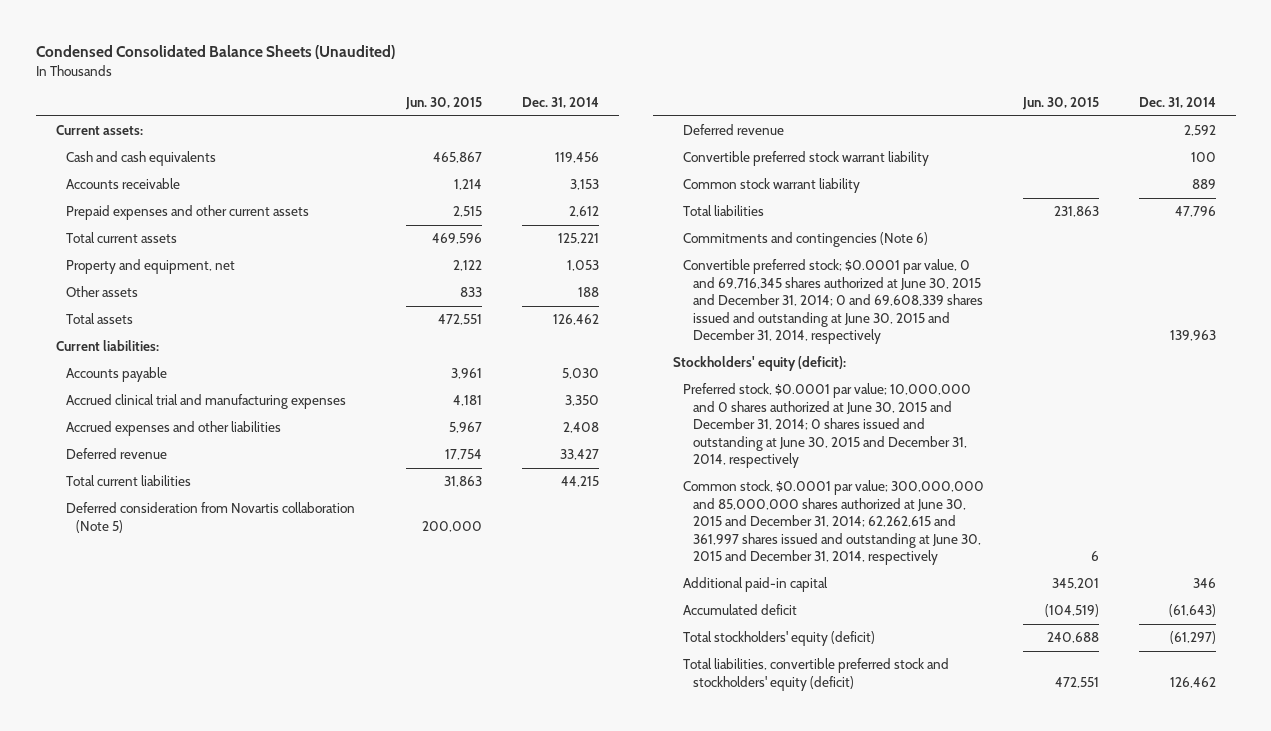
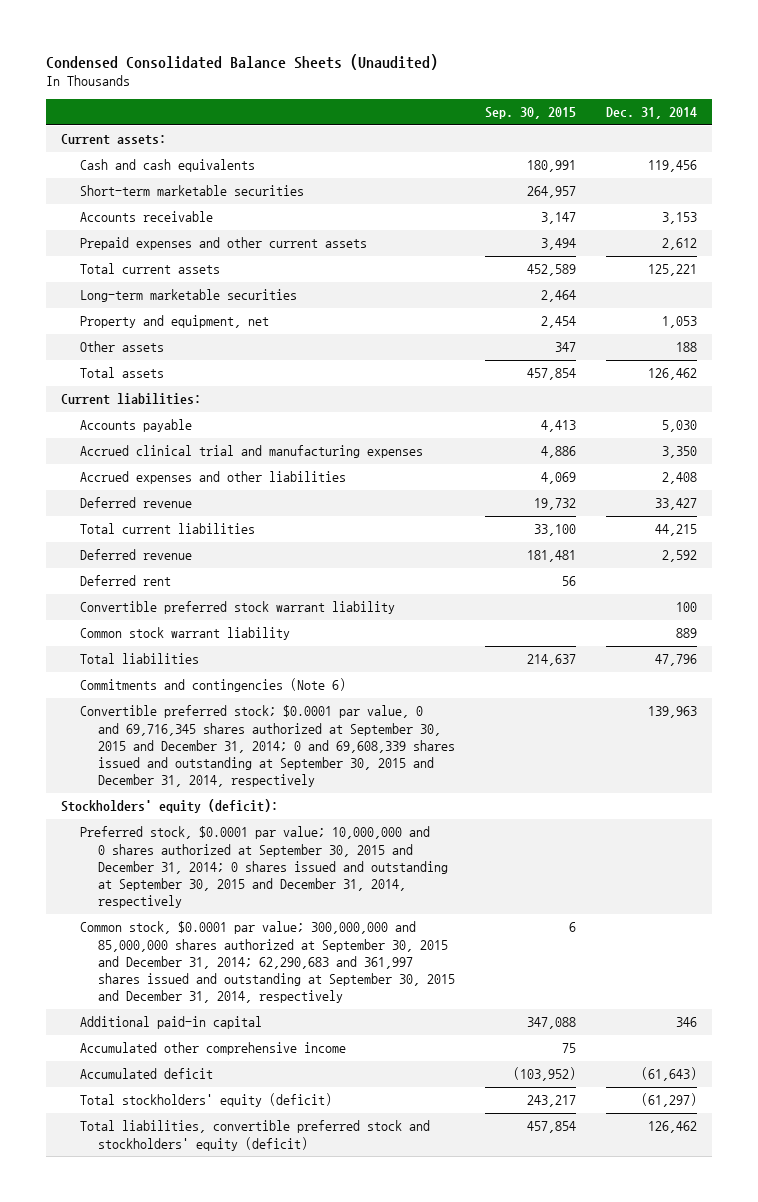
[405,97,483,111] Jun. 30, 2015 -> none
none -> [485,107,577,120] Sep. 30, 2015
none -> [79,185,304,197] Short-term marketable securities
none -> [79,289,297,303] Long-term marketable securities
[65,502,355,533] Deferred consideration from Novartis collaboration (Note 5) -> none
none -> [79,575,171,587] Deferred rent
[682,259,983,345] Convertible preferred stock; $0.0001 par value, 0 and 69,716,345 shares authorized at June 30, 2015 and December 31, 2014; 0 and 69,608,339 shares issued and outstanding at June 30, 2015 and December 31, 2014, respectively -> [79,705,455,788] Convertible preferred stock; $0.0001 par value, 0 and 69,716,345 shares authorized at September 30, 2015 and December 31, 2014; 0 and 69,608,339 shares issued and outstanding at September 30, 2015 and December 31, 2014, respectively
[682,383,971,469] Preferred stock, $0.0001 par value; 10,000,000 and 0 shares authorized at June 30, 2015 and December 31, 2014; 0 shares issued and outstanding at June 30, 2015 and December 31, 2014, respectively -> [79,826,448,909] Preferred stock, $0.0001 par value; 10,000,000 and 0 shares authorized at September 30, 2015 and December 31, 2014; 0 shares issued and outstanding at September 30, 2015 and December 31, 2014, respectively
[682,480,984,566] Common stock, $0.0001 par value; 300,000,000 and 85,000,000 shares authorized at June 30, 2015 and December 31, 2014; 62,262,615 and 361,997 shares issued and outstanding at June 30, 2015 and December 31, 2014, respectively -> [79,921,455,1004] Common stock, $0.0001 par value; 300,000,000 and 85,000,000 shares authorized at September 30, 2015 and December 31, 2014; 62,290,683 and 361,997 shares issued and outstanding at September 30, 2015 and December 31, 2014, respectively
none -> [79,1042,346,1056] Accumulated other comprehensive income

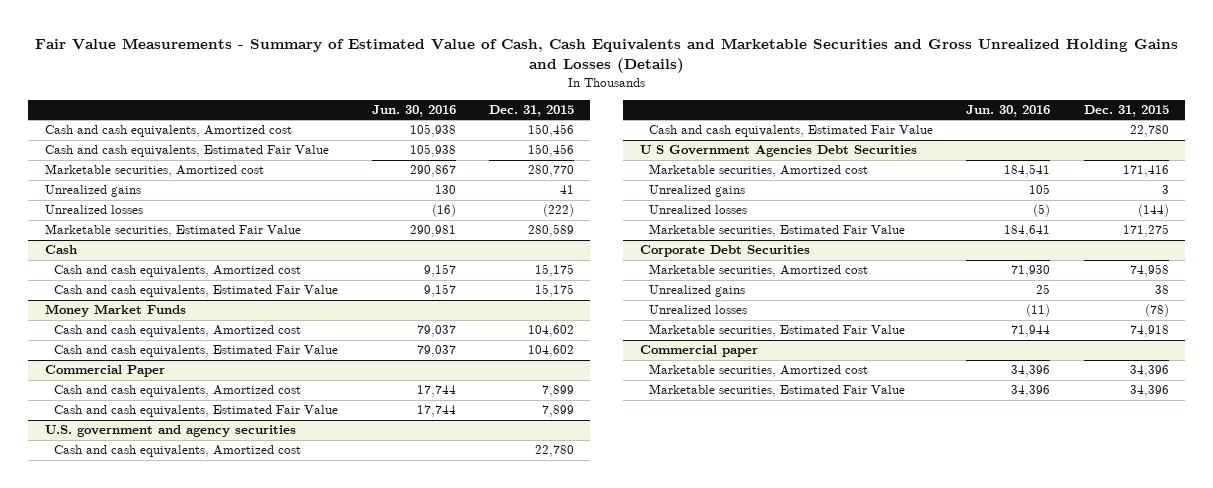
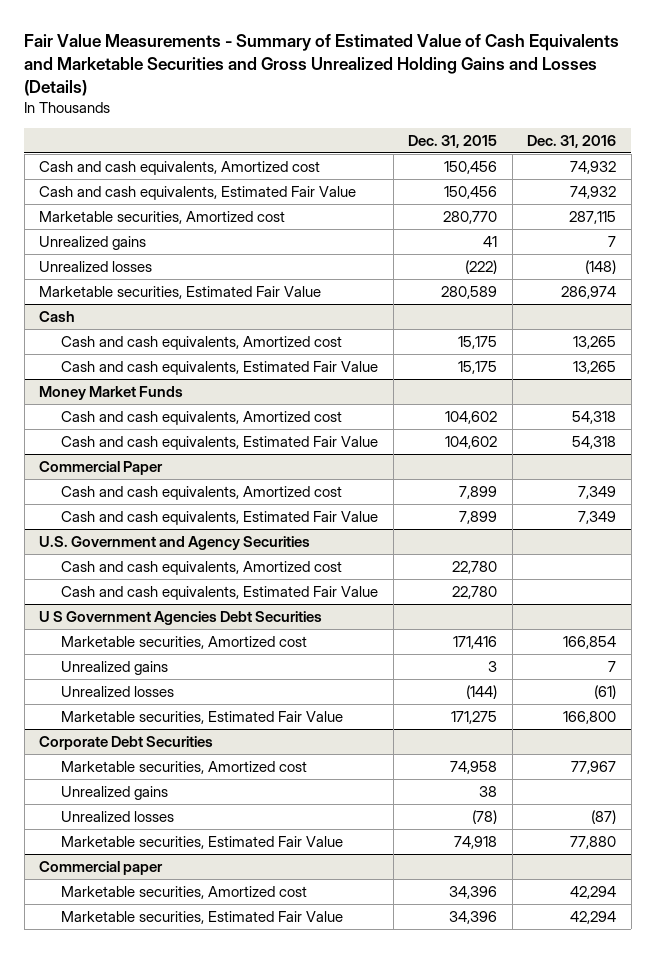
[34,37,1178,73] Fair Value Measurements - Summary of Estimated Value of Cash, Cash Equivalents and Marketable Securities and Gross Unrealized Holding Gains and Losses (Details) -> [24,34,620,96] Fair Value Measurements - Summary of Estimated Value of Cash Equivalents and Marketable Securities and Gross Unrealized Holding Gains and Losses (Details)
[371,105,456,118] Jun. 30, 2016 -> none
none -> [527,134,617,148] Dec. 31, 2016
[44,425,296,438] U.S. government and agency securities -> [39,535,311,550] U.S. Government and Agency Securities

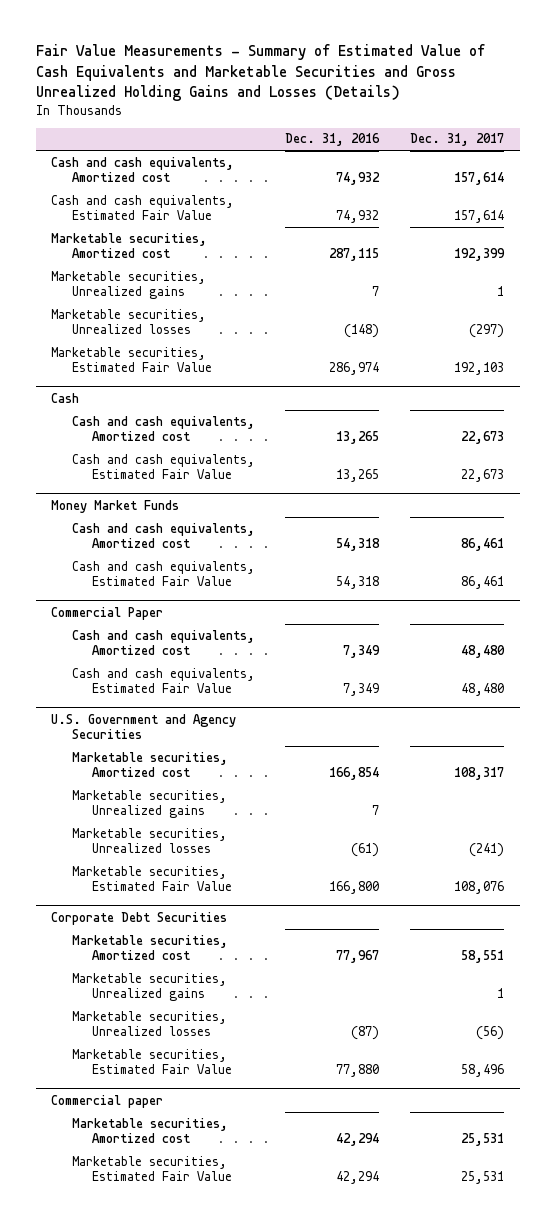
[408,134,498,148] Dec. 31, 2015 -> none
none -> [410,133,505,147] Dec. 31, 2017
[39,235,147,250] Unrealized gains -> [51,270,207,300] Marketable securities, Unrealized gains
[39,260,153,272] Unrealized losses -> [51,308,207,335] Marketable securities, Unrealized losses
[61,560,343,575] Cash and cash equivalents, Amortized cost -> none
[61,585,379,600] Cash and cash equivalents, Estimated Fair Value -> none
[39,610,323,625] U S Government Agencies Debt Securities -> none
[61,660,169,675] Unrealized gains -> [71,789,227,819] Marketable securities, Unrealized gains
[61,685,175,697] Unrealized losses -> [71,827,227,854] Marketable securities, Unrealized losses
[61,785,169,800] Unrealized gains -> [71,972,227,1002] Marketable securities, Unrealized gains
[61,810,175,822] Unrealized losses -> [71,1010,227,1037] Marketable securities, Unrealized losses

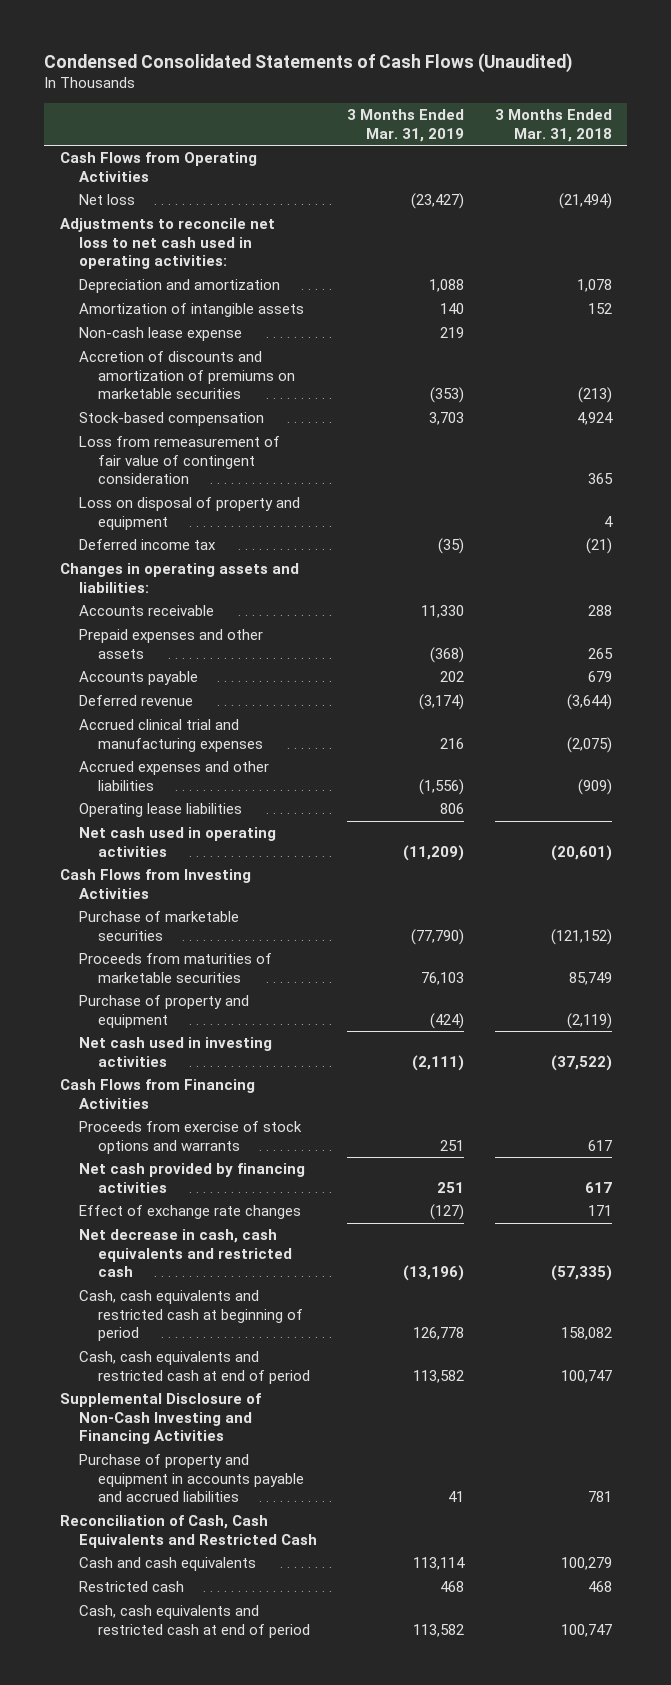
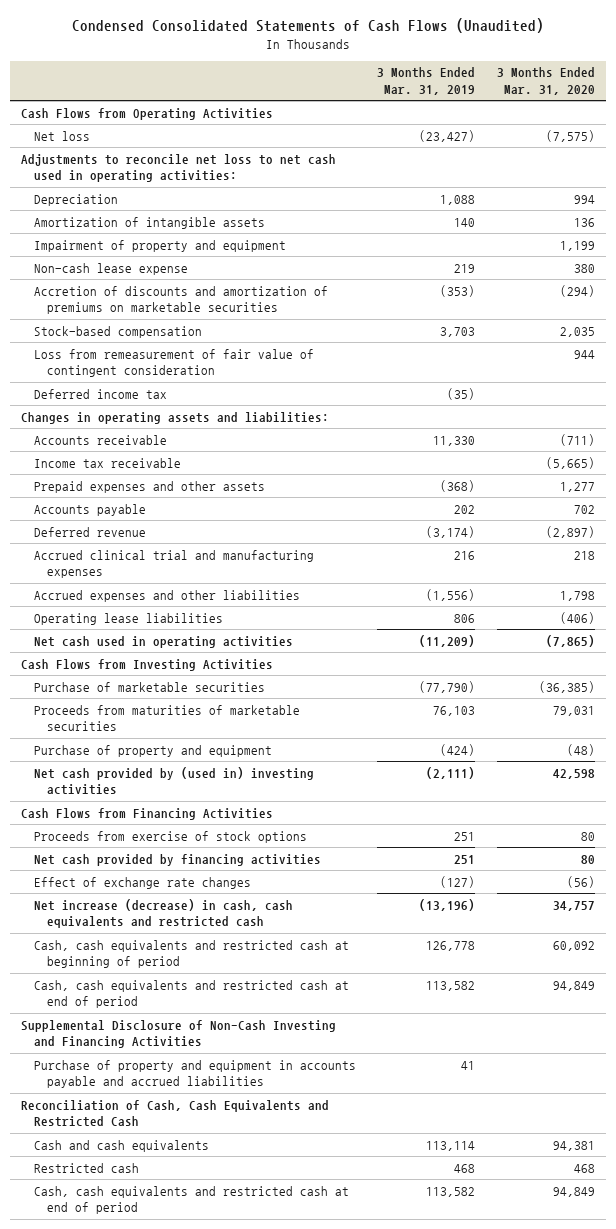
[494,109,612,142] 3 Months Ended Mar. 31, 2018 -> none
none -> [496,67,595,95] 3 Months Ended Mar. 31, 2020
[78,279,280,294] Depreciation and amortization -> [34,193,119,206] Depreciation
none -> [34,239,287,252] Impairment of property and equipment
[78,497,300,530] Loss on disposal of property and equipment -> none
none -> [34,457,182,468] Income tax receivable
[78,1037,272,1067] Net cash used in investing activities -> [34,766,315,796] Net cash provided by (used in) investing activities
[78,1121,302,1154] Proceeds from exercise of stock options and warrants -> [34,830,308,843] Proceeds from exercise of stock options
[78,1229,292,1278] Net decrease in cash, cash equivalents and restricted cash -> [34,898,294,929] Net increase (decrease) in cash, cash equivalents and restricted cash

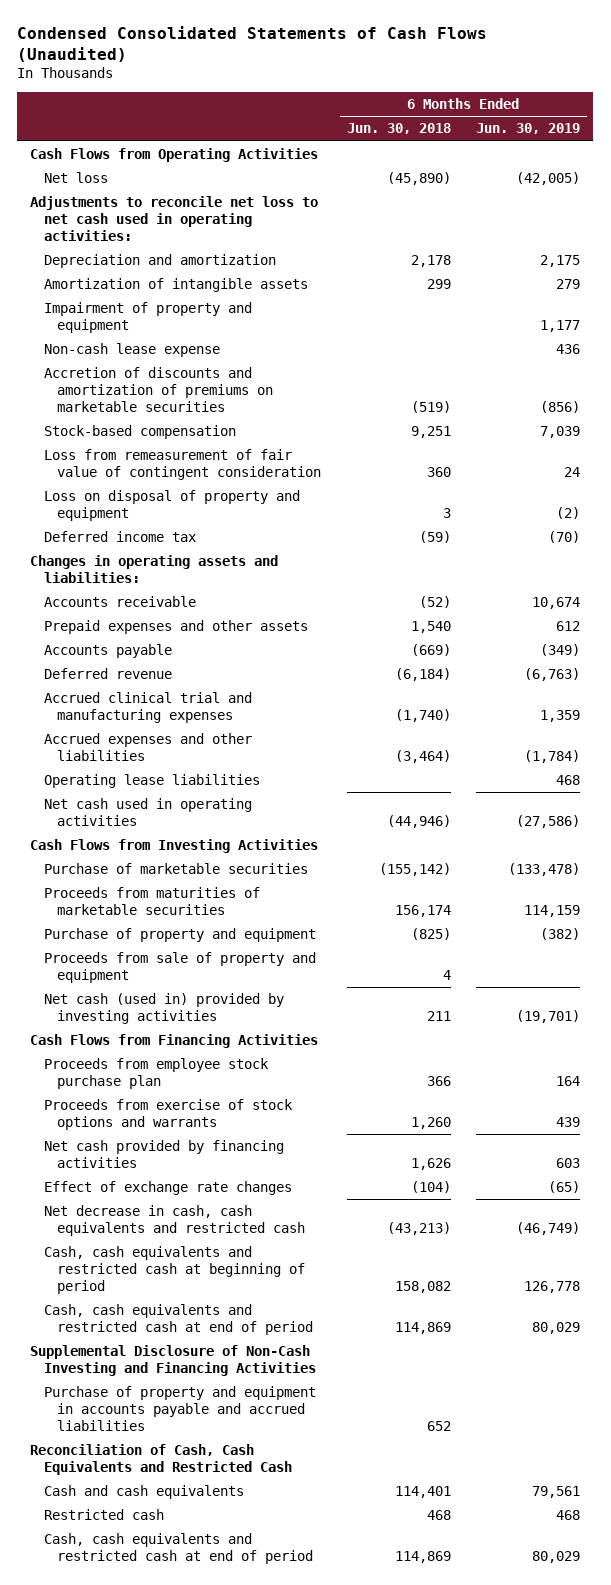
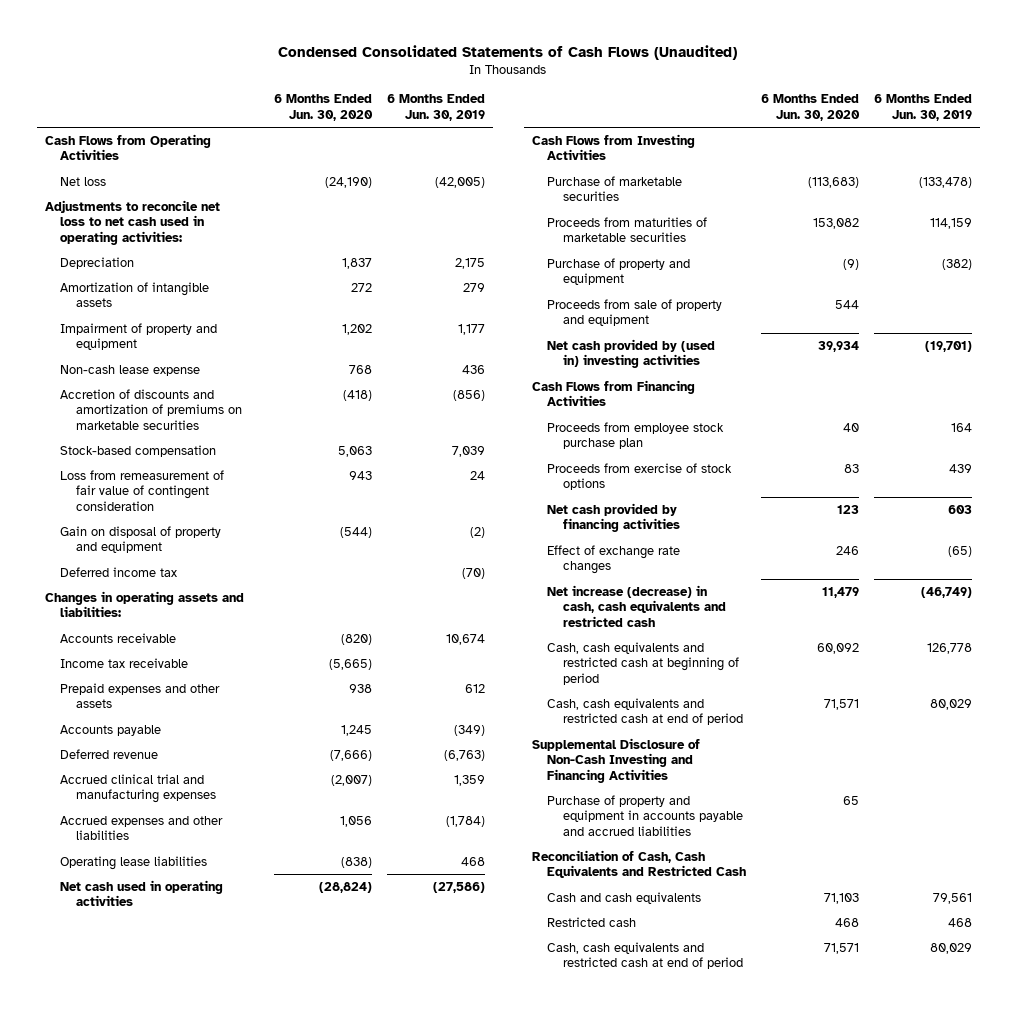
[346,123,451,135] Jun. 30, 2018 -> none
none -> [274,94,374,122] 6 Months Ended Jun. 30, 2020
[43,254,276,269] Depreciation and amortization -> [60,256,135,269] Depreciation
[43,490,300,522] Loss on disposal of property and equipment -> [60,525,222,554] Gain on disposal of property and equipment
none -> [60,657,189,668] Income tax receivable
[43,993,284,1025] Net cash (used in) provided by investing activities -> [547,338,716,369] Net cash provided by (used in) investing activities
[43,1099,293,1131] Proceeds from exercise of stock options and warrants -> [547,462,733,491] Proceeds from exercise of stock options
[43,1205,305,1237] Net decrease in cash, cash equivalents and restricted cash -> [547,584,726,628] Net increase (decrease) in cash, cash equivalents and restricted cash

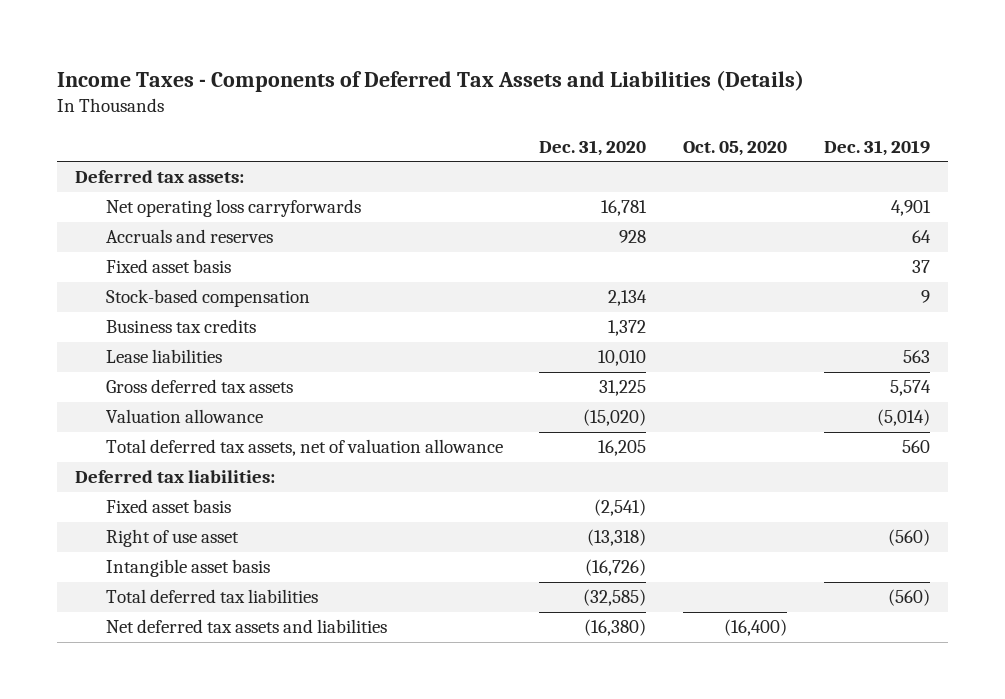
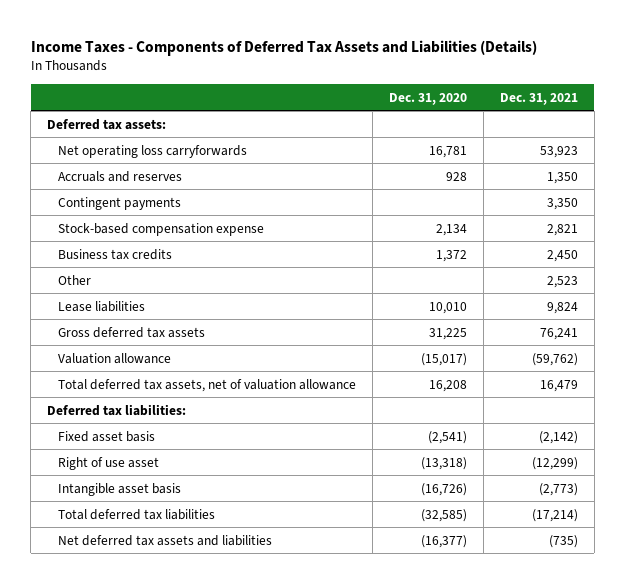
[682,140,787,156] Oct. 05, 2020 -> none
[823,139,930,156] Dec. 31, 2019 -> none
none -> [499,92,578,105] Dec. 31, 2021
[105,259,231,274] Fixed asset basis -> none
none -> [58,196,182,210] Contingent payments
[105,289,310,308] Stock-based compensation -> [58,222,265,236] Stock-based compensation expense
none -> [58,274,92,285] Other
[583,409,647,427] (15,020) -> [421,352,468,366] (15,017)
[598,440,647,457] 16,205 -> [429,379,468,392] 16,208
[584,619,647,637] (16,380) -> [421,534,468,548] (16,377)

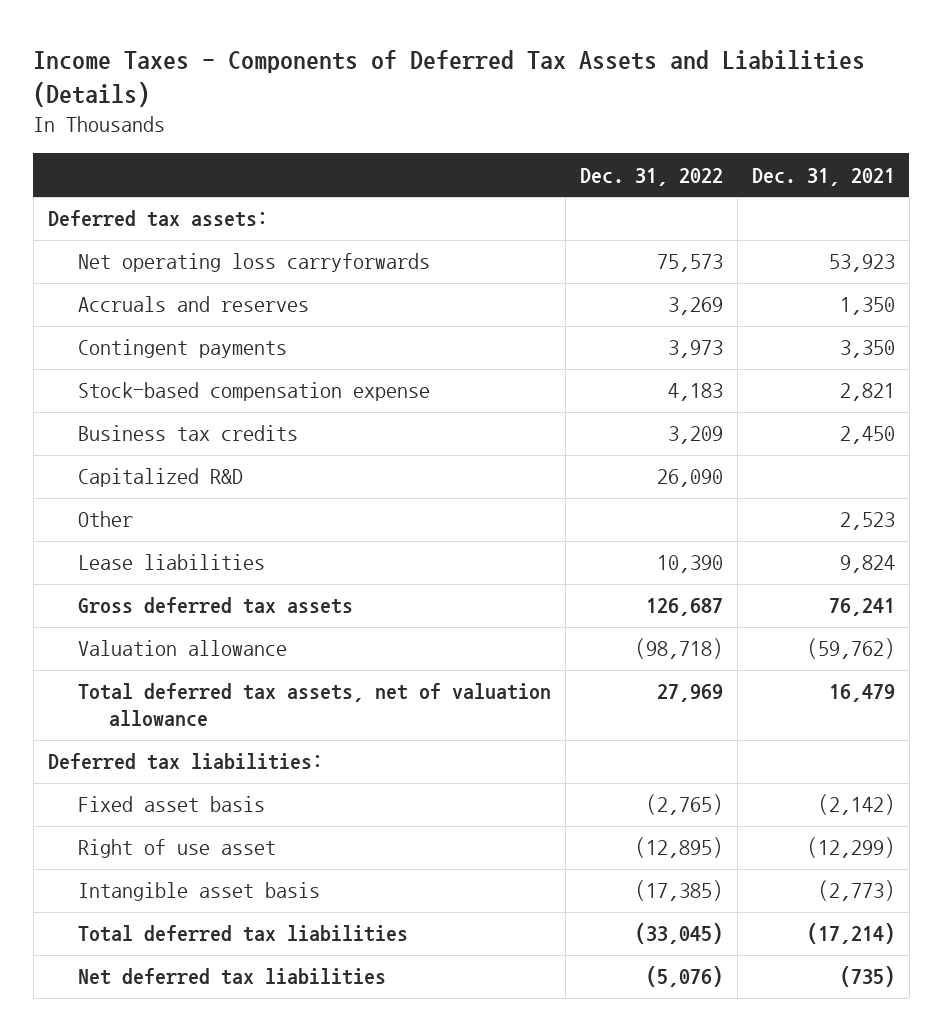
[389,92,468,105] Dec. 31, 2020 -> none
none -> [580,167,724,186] Dec. 31, 2022
none -> [78,468,244,488] Capitalized R&D
[58,534,273,546] Net deferred tax assets and liabilities -> [78,968,387,986] Net deferred tax liabilities

